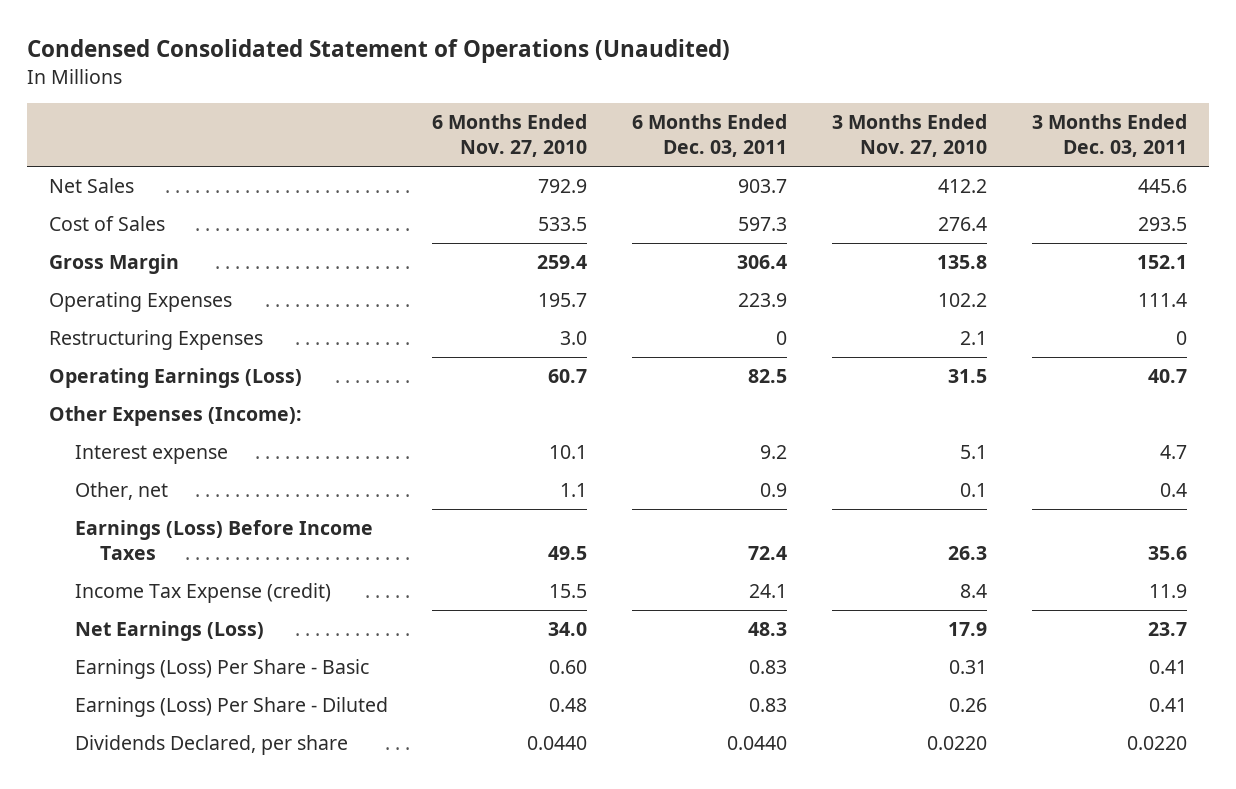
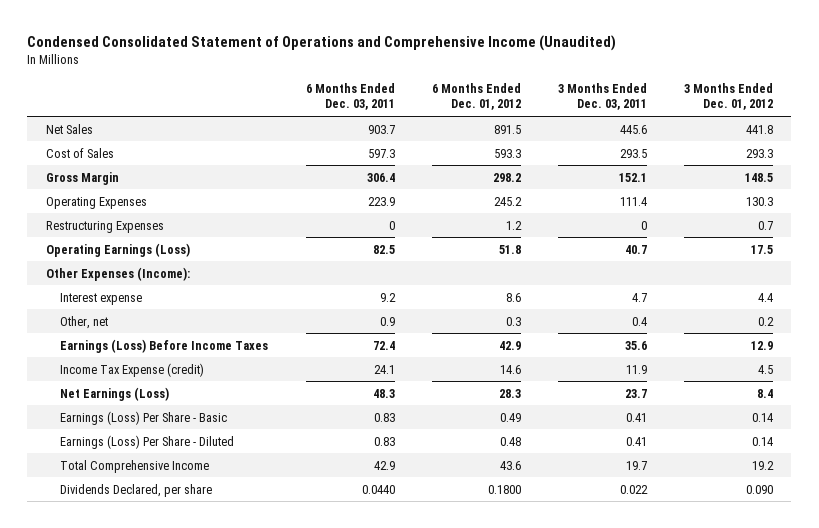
[26,39,730,64] Condensed Consolidated Statement of Operations (Unaudited) -> [27,34,617,51] Condensed Consolidated Statement of Operations and Comprehensive Income (Unaudited)
[432,114,588,158] 6 Months Ended Nov. 27, 2010 -> none
[831,114,987,158] 3 Months Ended Nov. 27, 2010 -> none
none -> [431,82,521,111] 6 Months Ended Dec. 01, 2012
none -> [683,82,773,111] 3 Months Ended Dec. 01, 2012
none -> [60,459,210,473] Total Comprehensive Income
[1126,736,1187,751] 0.0220 -> [619,484,648,494] 0.022

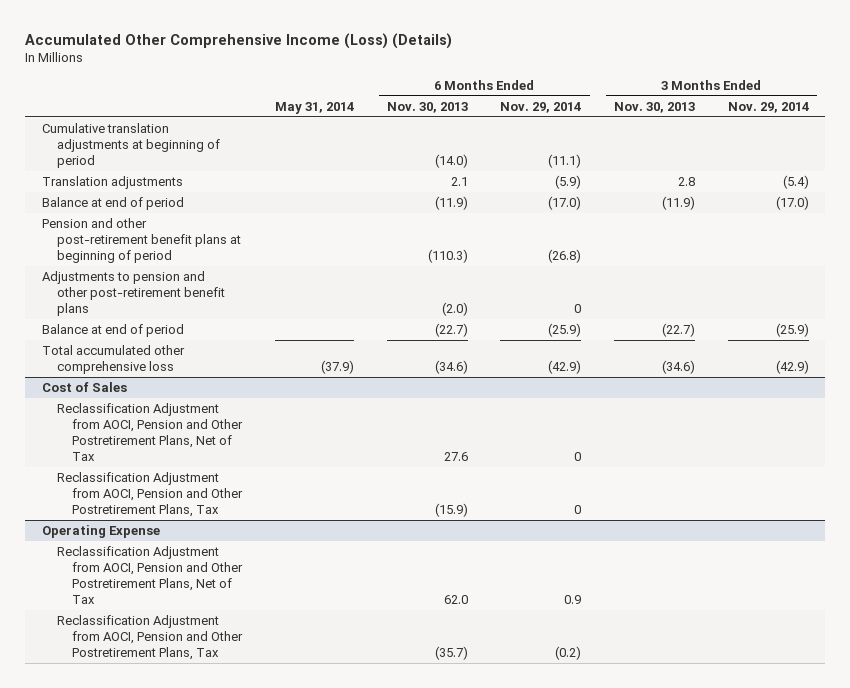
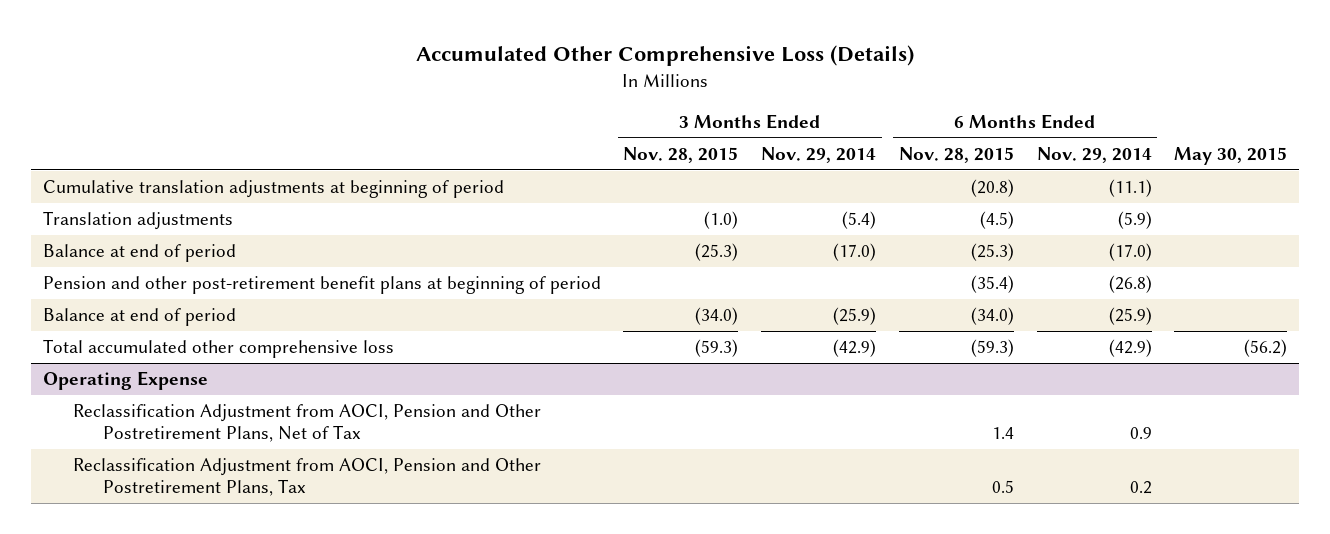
[25,33,453,50] Accumulated Other Comprehensive Income (Loss) (Details) -> [416,45,915,67] Accumulated Other Comprehensive Loss (Details)
[275,101,355,114] May 31, 2014 -> none
[386,101,468,113] Nov. 30, 2013 -> none
[614,101,696,113] Nov. 30, 2013 -> none
none -> [623,147,739,164] Nov. 28, 2015
none -> [898,147,1014,164] Nov. 28, 2015
none -> [1174,147,1288,166] May 30, 2015
[41,270,226,316] Adjustments to pension and other post-retirement benefit plans -> none
[41,381,127,392] Cost of Sales -> none
[57,402,244,461] Reclassification Adjustment from AOCI, Pension and Other Postretirement Plans, Net of Tax -> none
[57,471,244,517] Reclassification Adjustment from AOCI, Pension and Other Postretirement Plans, Tax -> none
[555,645,582,660] (0.2) -> [1129,481,1152,495] 0.2

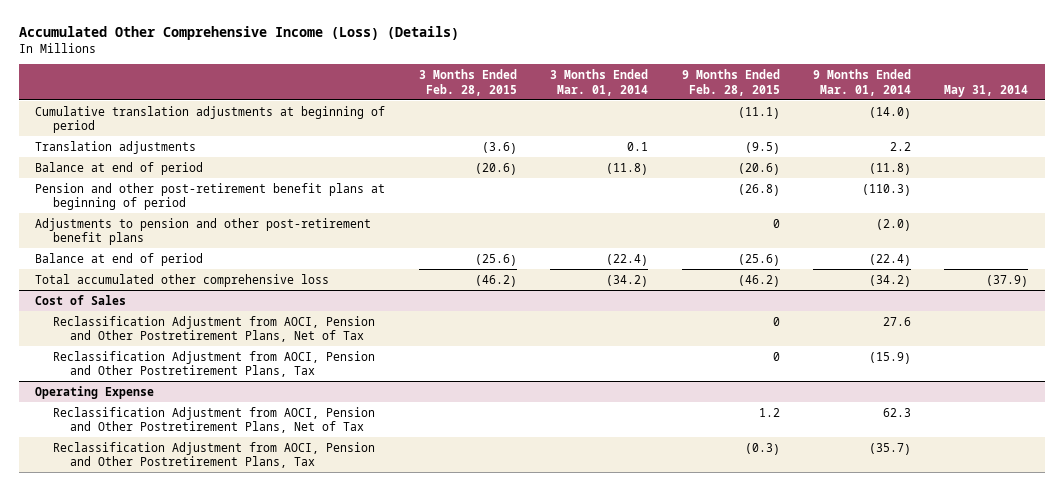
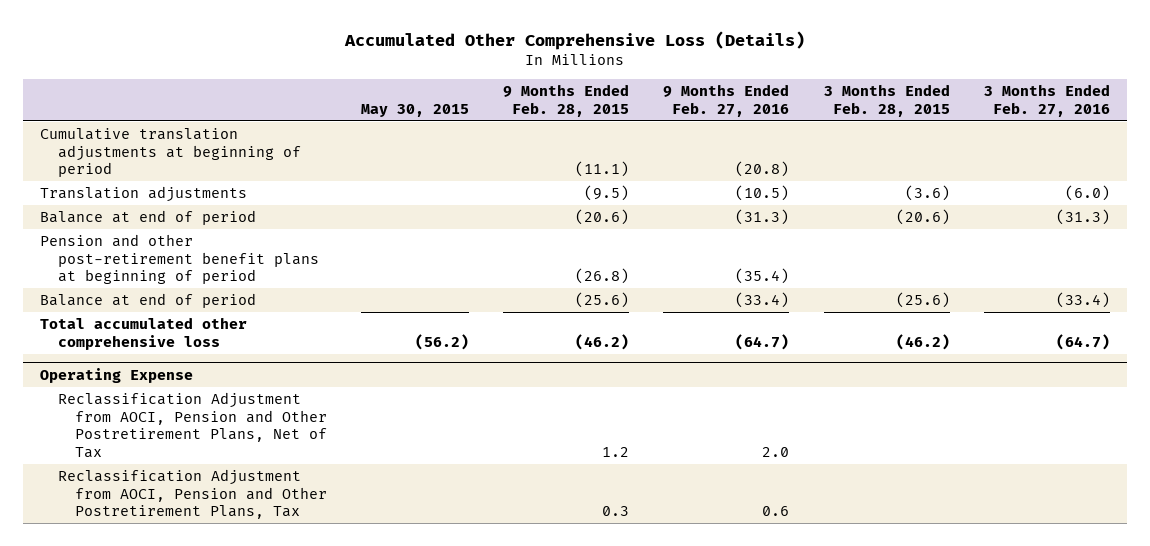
[18,25,459,40] Accumulated Other Comprehensive Income (Loss) (Details) -> [344,30,806,50] Accumulated Other Comprehensive Loss (Details)
[550,68,649,96] 3 Months Ended Mar. 01, 2014 -> none
[813,68,912,96] 9 Months Ended Mar. 01, 2014 -> none
[944,84,1029,97] May 31, 2014 -> none
none -> [360,103,469,117] May 30, 2015
none -> [663,84,790,117] 9 Months Ended Feb. 27, 2016
none -> [983,84,1110,117] 3 Months Ended Feb. 27, 2016
[35,217,372,246] Adjustments to pension and other post-retirement benefit plans -> none
[35,294,127,305] Cost of Sales -> none
[52,315,375,343] Reclassification Adjustment from AOCI, Pension and Other Postretirement Plans, Net of Tax -> none
[52,350,375,378] Reclassification Adjustment from AOCI, Pension and Other Postretirement Plans, Tax -> none
[744,442,780,455] (0.3) -> [602,506,630,517] 0.3

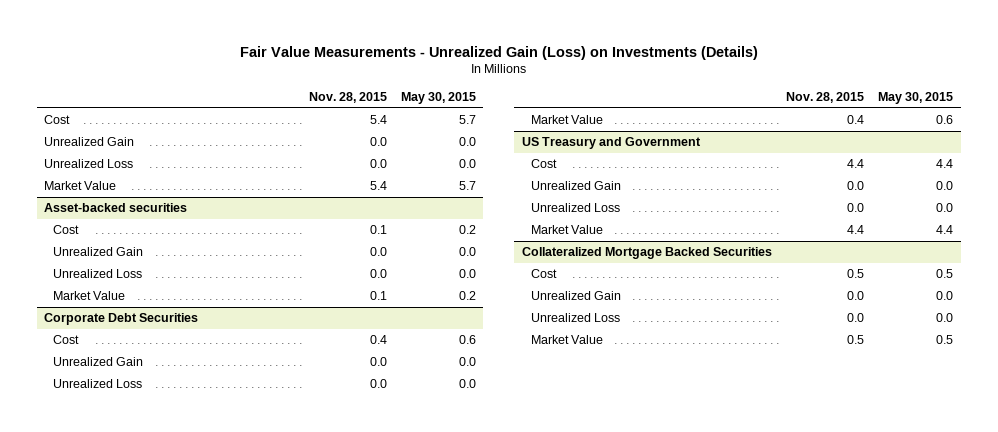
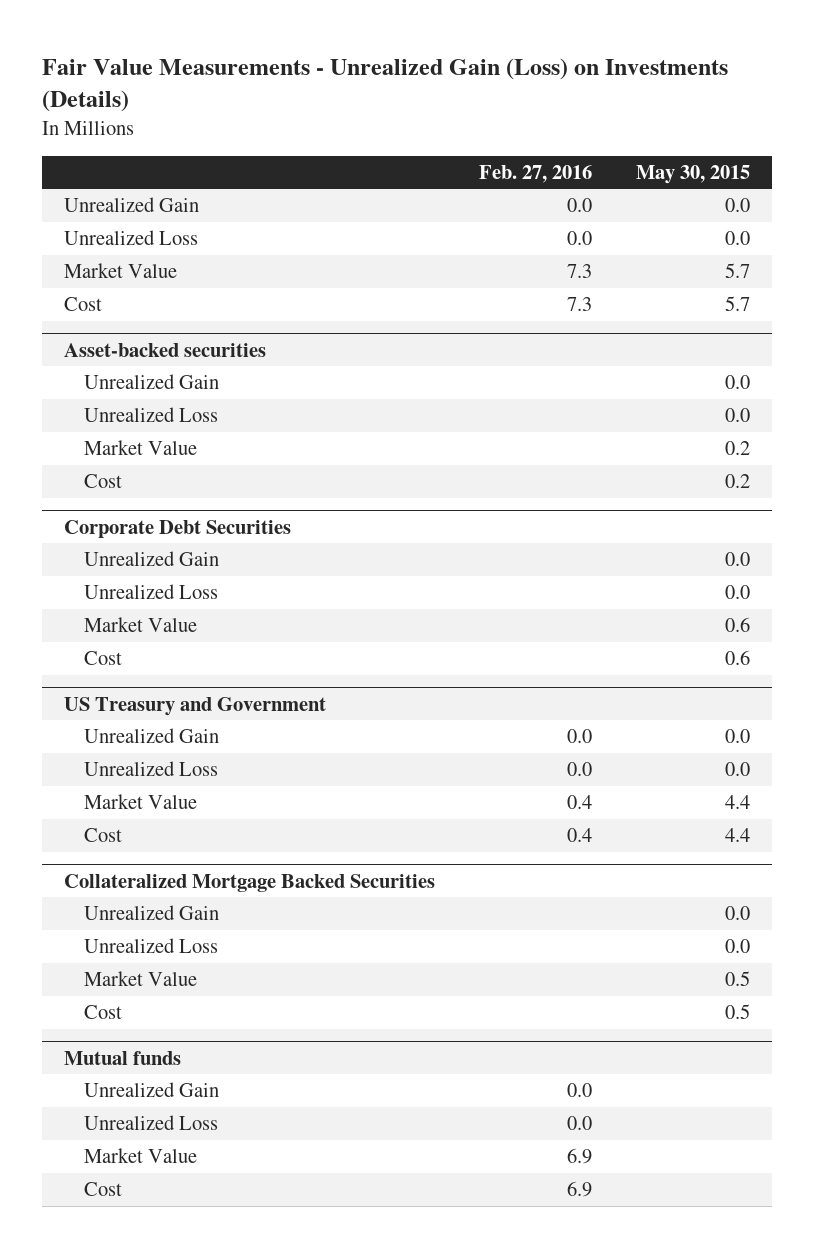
[308,92,387,104] Nov. 28, 2015 -> none
none -> [478,164,592,183] Feb. 27, 2016
[44,115,71,125] Cost -> [64,297,103,312] Cost
[53,225,80,235] Cost -> [84,474,123,489] Cost
[53,335,80,345] Cost -> [84,651,123,666] Cost
[530,159,557,169] Cost -> [84,828,123,843] Cost
[530,269,557,279] Cost -> [84,1005,123,1020] Cost
none -> [64,1050,182,1065] Mutual funds
none -> [84,1082,220,1098] Unrealized Gain
none -> [84,1115,219,1131] Unrealized Loss
none -> [84,1148,198,1164] Market Value
none -> [84,1182,123,1197] Cost

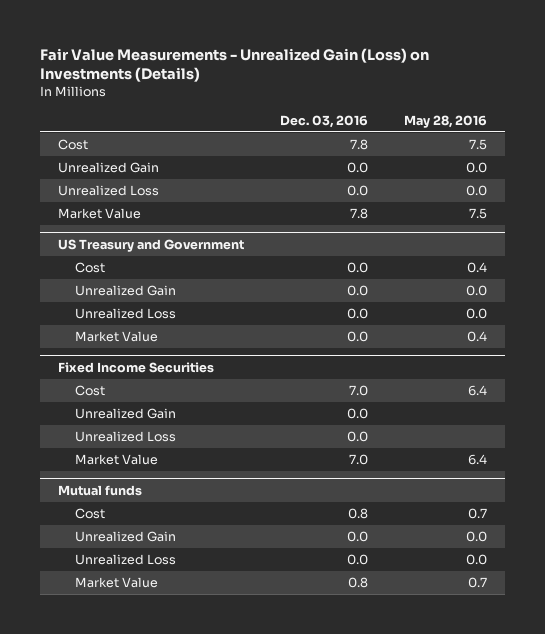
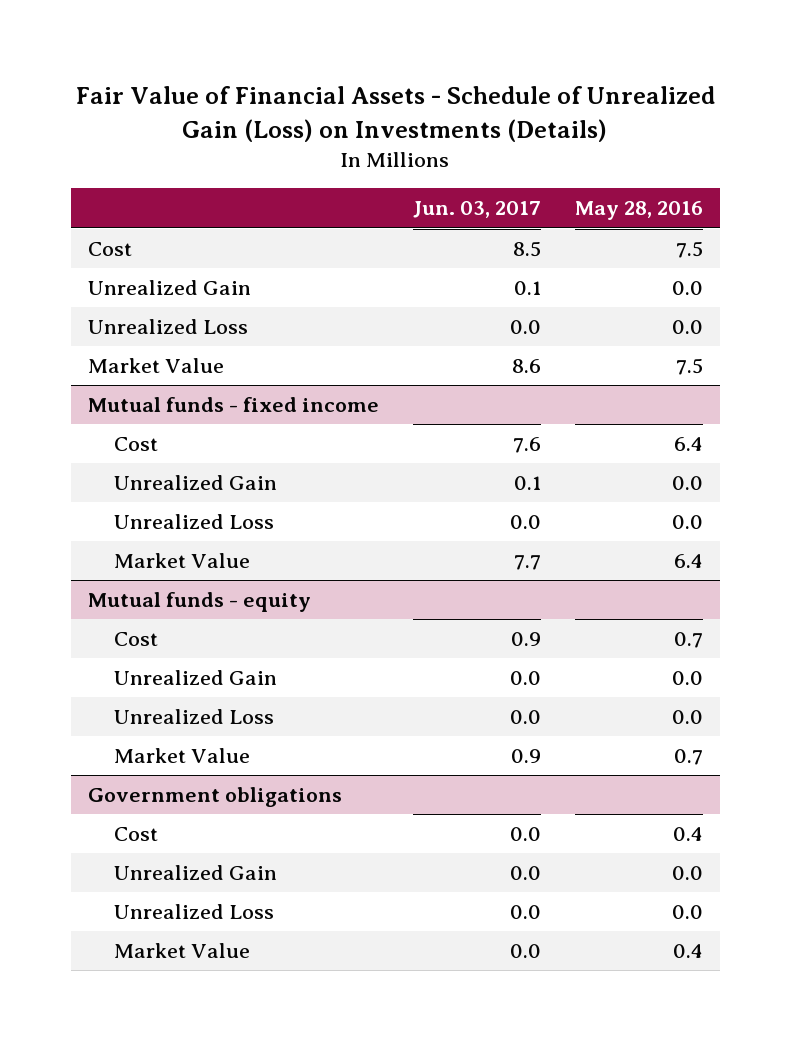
[40,47,430,83] Fair Value Measurements - Unrealized Gain (Loss) on Investments (Details) -> [76,86,716,142] Fair Value of Financial Assets - Schedule of Unrealized Gain (Loss) on Investments (Details)
[280,115,369,129] Dec. 03, 2016 -> none
none -> [412,201,541,219] Jun. 03, 2017
[58,238,245,252] US Treasury and Government -> none
none -> [87,397,379,413] Mutual funds - fixed income
[467,262,488,274] 0.4 -> [673,437,703,452] 6.4
[74,331,158,343] Market Value -> none
[58,361,215,373] Fixed Income Securities -> none
[74,385,105,397] Cost -> none
[74,408,176,420] Unrealized Gain -> none
[74,431,176,443] Unrealized Loss -> none
[58,484,143,496] Mutual funds -> [87,592,311,613] Mutual funds - equity
none -> [87,787,342,808] Government obligations
none -> [114,827,159,842] Cost
none -> [114,865,278,881] Unrealized Gain
none -> [114,904,275,920] Unrealized Loss
none -> [114,943,251,959] Market Value

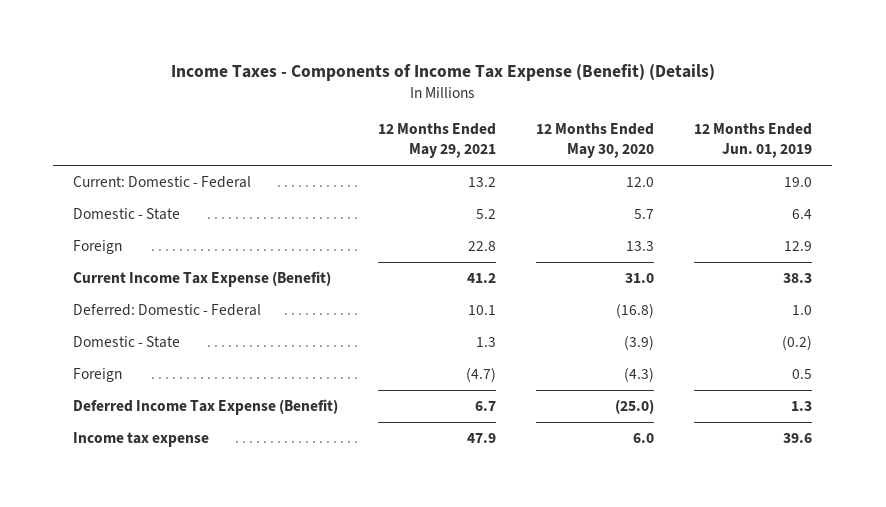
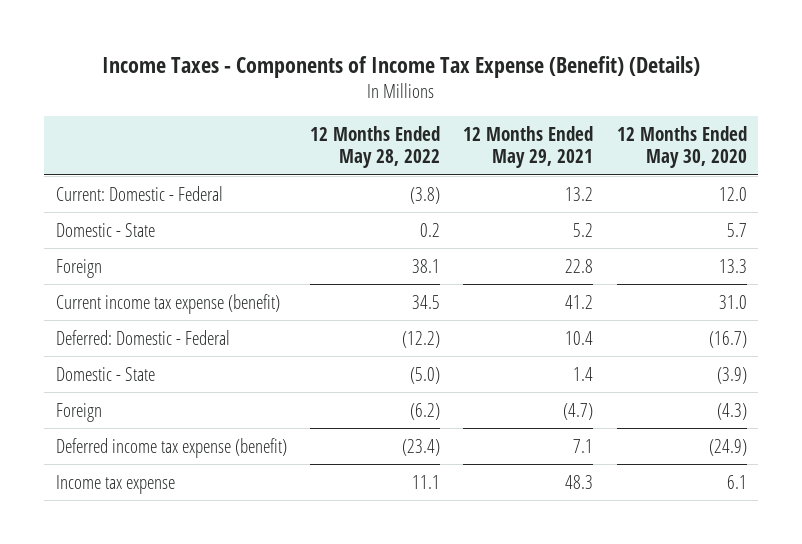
[694,123,813,159] 12 Months Ended Jun. 01, 2019 -> none
none -> [309,126,440,169] 12 Months Ended May 28, 2022
[73,271,332,288] Current Income Tax Expense (Benefit) -> [55,293,280,314] Current income tax expense (benefit)
[468,305,497,316] 10.1 -> [565,330,594,345] 10.4
[616,303,655,319] (16.8) -> [708,330,747,348] (16.7)
[476,337,497,348] 1.3 -> [573,366,594,381] 1.4
[73,399,339,416] Deferred Income Tax Expense (Benefit) -> [55,437,287,458] Deferred income tax expense (benefit)
[475,401,497,412] 6.7 -> [573,438,594,453] 7.1
[615,399,655,415] (25.0) -> [708,438,747,456] (24.9)
[467,433,497,444] 47.9 -> [565,474,594,489] 48.3
[633,433,655,444] 6.0 -> [726,474,747,489] 6.1

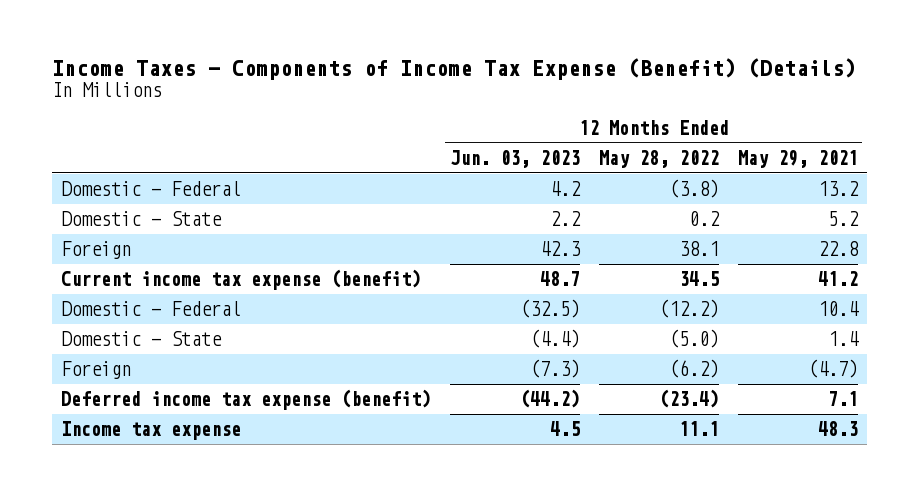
[616,126,747,169] 12 Months Ended May 30, 2020 -> none
none -> [450,149,581,168] Jun. 03, 2023
[55,185,223,201] Current: Domestic - Federal -> [61,181,242,197] Domestic - Federal
[55,329,230,345] Deferred: Domestic - Federal -> [61,301,242,317] Domestic - Federal

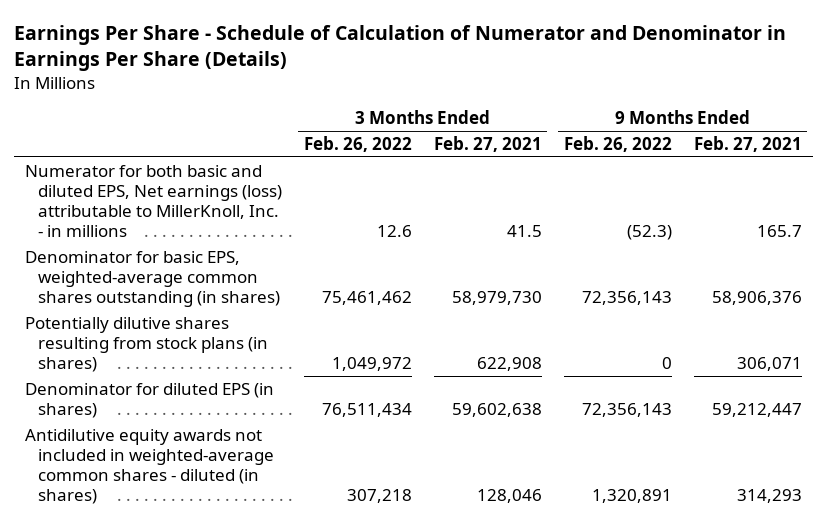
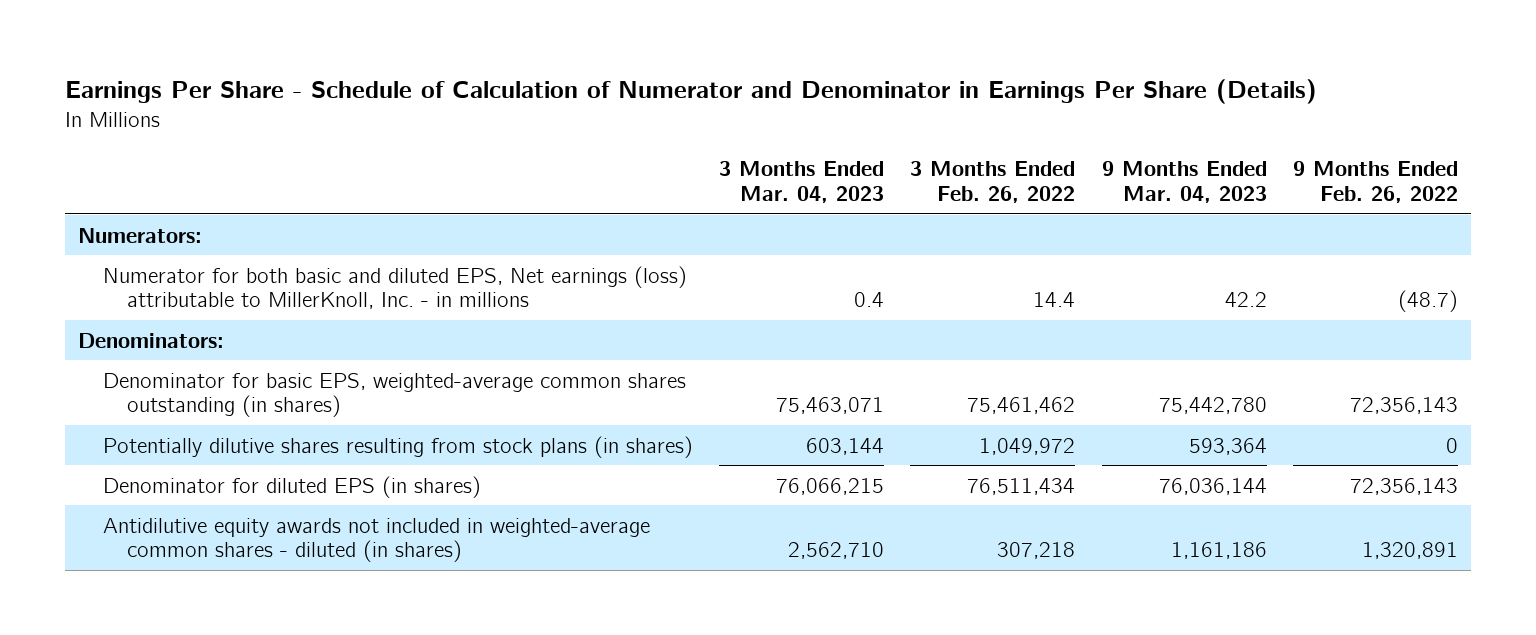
[433,135,542,152] Feb. 27, 2021 -> none
[693,135,802,152] Feb. 27, 2021 -> none
none -> [719,161,885,204] 3 Months Ended Mar. 04, 2023
none -> [1101,161,1267,204] 9 Months Ended Mar. 04, 2023
none -> [78,227,203,243] Numerators:
[376,225,412,238] 12.6 -> [1033,292,1076,308] 14.4
[626,225,672,241] (52.3) -> [1398,290,1459,313] (48.7)
none -> [78,332,225,348] Denominators:

